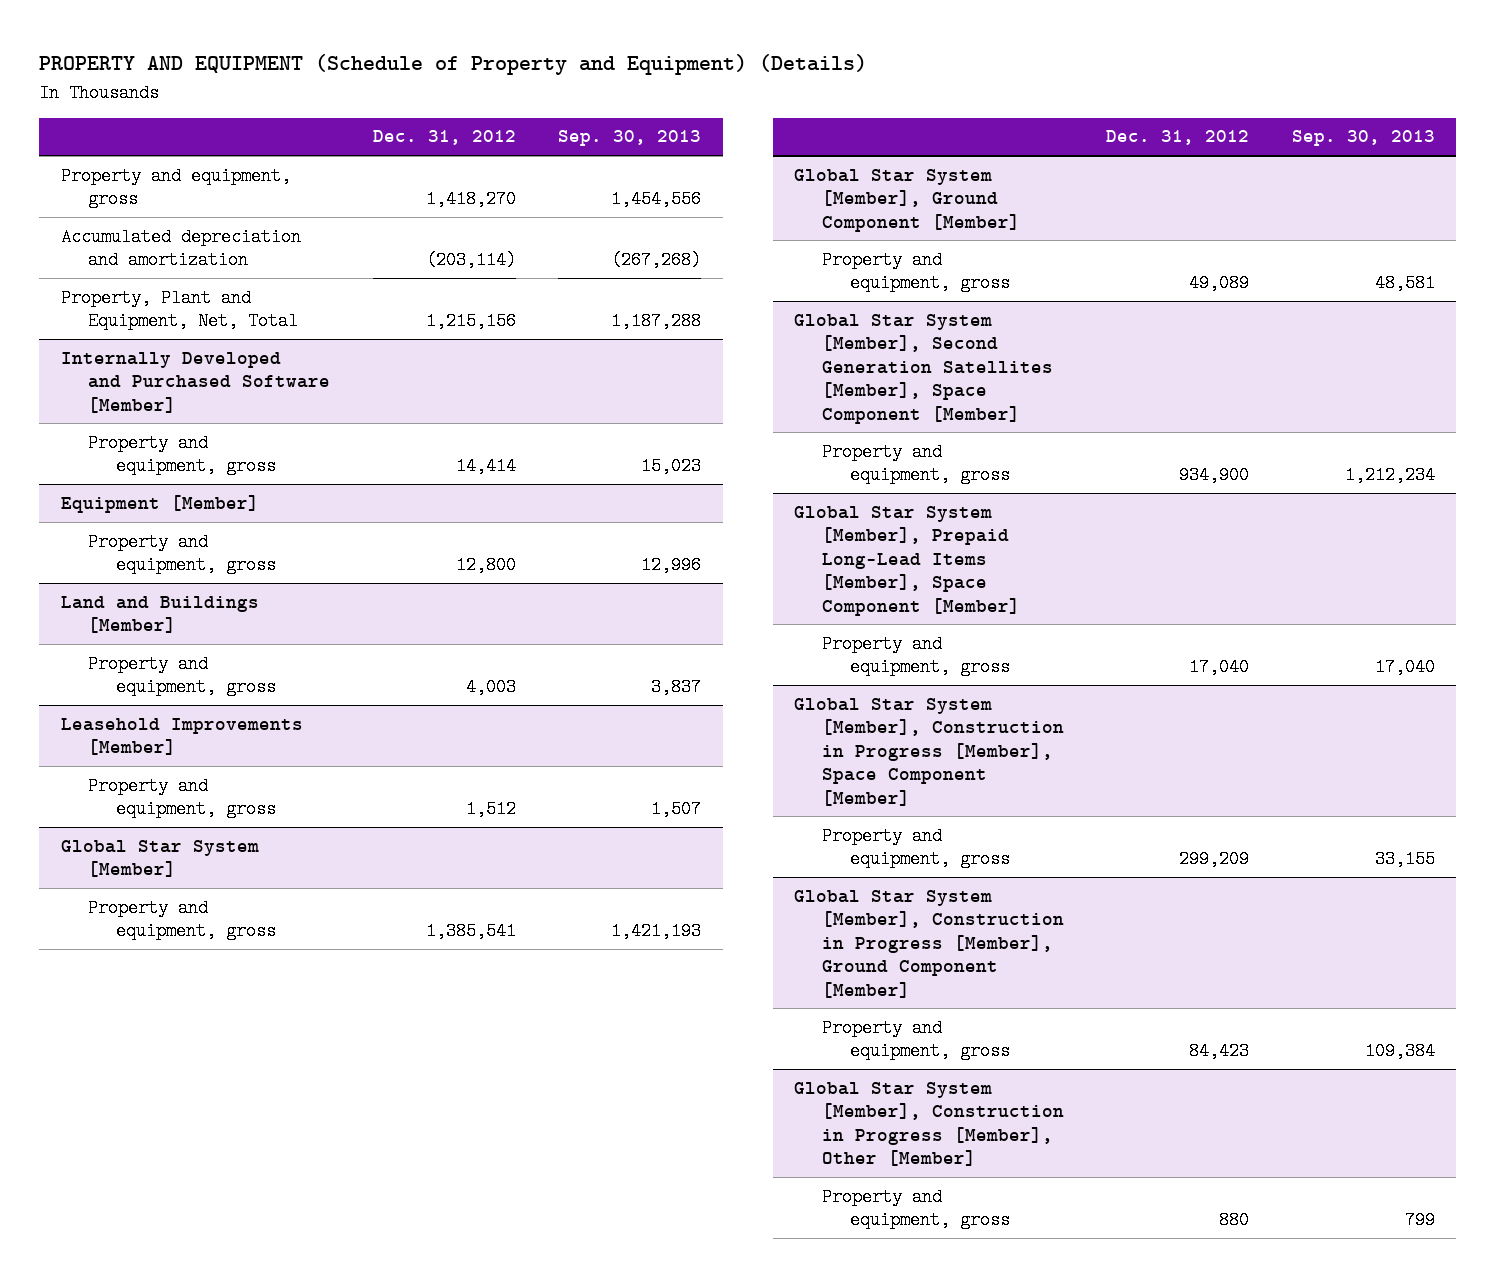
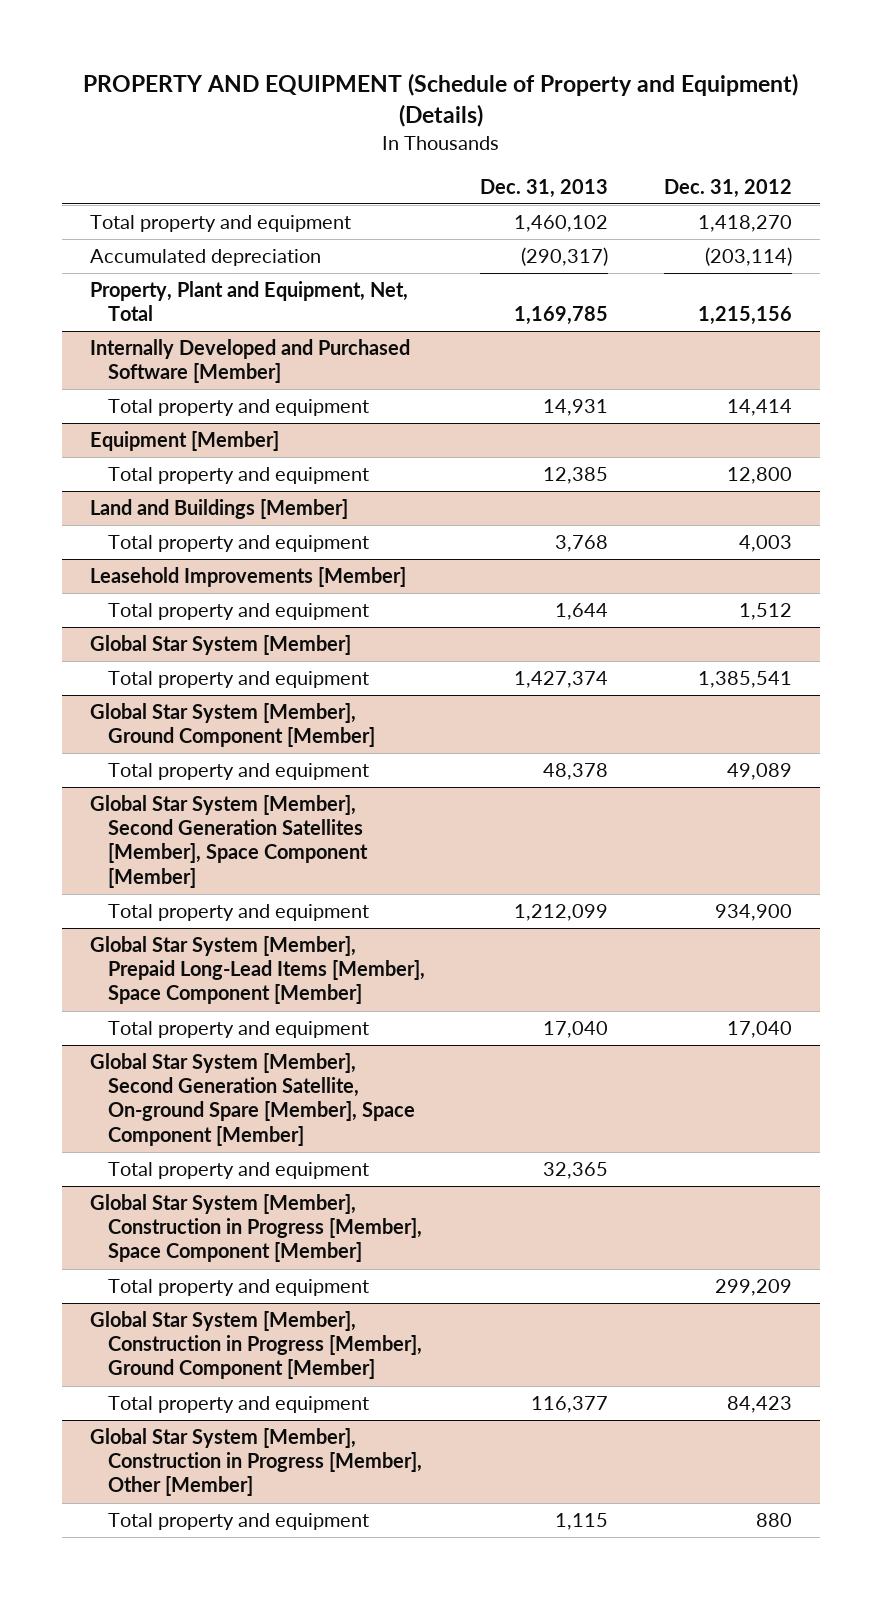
[558,130,702,147] Sep. 30, 2013 -> none
none -> [480,178,609,198] Dec. 31, 2013
[60,166,291,209] Property and equipment, gross -> [89,215,351,233] Total property and equipment
[60,227,301,270] Accumulated depreciation and amortization -> [89,249,321,267] Accumulated depreciation
[88,433,277,476] Property and equipment, gross -> [107,399,369,417] Total property and equipment
[88,532,277,575] Property and equipment, gross -> [107,467,369,485] Total property and equipment
[88,654,277,697] Property and equipment, gross -> [107,535,369,553] Total property and equipment
[88,776,277,819] Property and equipment, gross -> [107,603,369,621] Total property and equipment
[88,898,277,941] Property and equipment, gross -> [107,671,369,689] Total property and equipment
[821,250,1010,293] Property and equipment, gross -> [107,763,369,781] Total property and equipment
[821,442,1010,485] Property and equipment, gross -> [107,904,369,922] Total property and equipment
[821,634,1010,677] Property and equipment, gross -> [107,1021,369,1039] Total property and equipment
none -> [89,1053,415,1146] Global Star System [Member], Second Generation Satellite, On-ground Spare [Member], Space Component [Member]
none -> [107,1162,369,1180] Total property and equipment
[821,826,1010,869] Property and equipment, gross -> [107,1279,369,1297] Total property and equipment
[821,1018,1010,1061] Property and equipment, gross -> [107,1396,369,1414] Total property and equipment
[821,1187,1010,1230] Property and equipment, gross -> [107,1513,369,1531] Total property and equipment

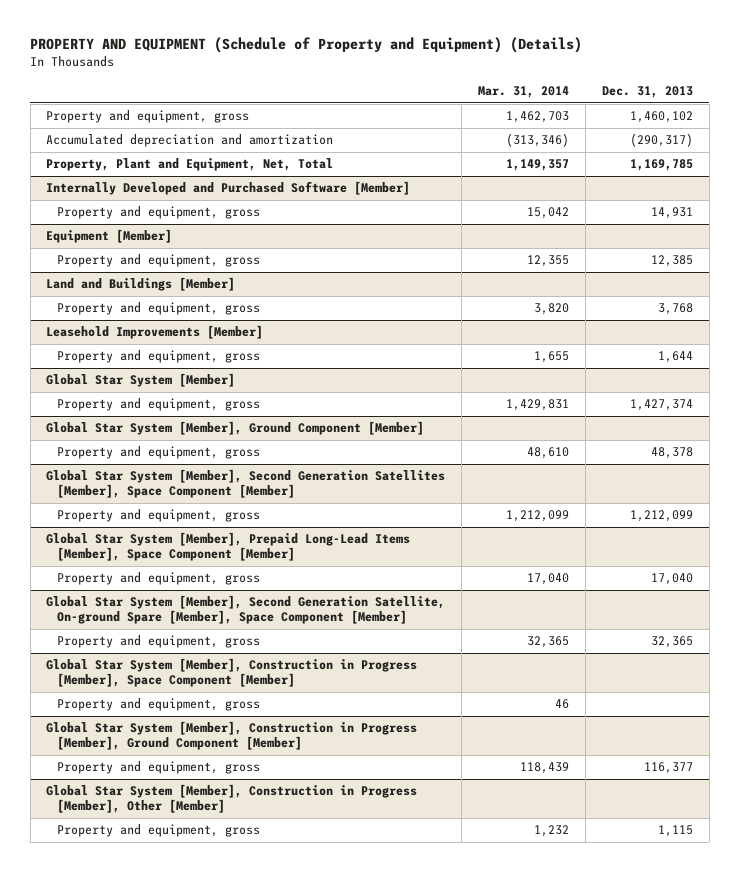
[663,178,792,198] Dec. 31, 2012 -> none
none -> [478,86,570,99] Mar. 31, 2014
[89,215,351,233] Total property and equipment -> [46,110,250,124] Property and equipment, gross
[89,249,321,267] Accumulated depreciation -> [46,134,334,148] Accumulated depreciation and amortization
[107,399,369,417] Total property and equipment -> [57,206,261,220] Property and equipment, gross
[107,467,369,485] Total property and equipment -> [57,254,261,268] Property and equipment, gross
[107,535,369,553] Total property and equipment -> [57,302,261,316] Property and equipment, gross
[107,603,369,621] Total property and equipment -> [57,350,261,364] Property and equipment, gross
[107,671,369,689] Total property and equipment -> [57,398,261,412] Property and equipment, gross
[107,763,369,781] Total property and equipment -> [57,446,261,460] Property and equipment, gross
[107,904,369,922] Total property and equipment -> [57,509,261,523] Property and equipment, gross
[107,1021,369,1039] Total property and equipment -> [57,572,261,586] Property and equipment, gross
[107,1162,369,1180] Total property and equipment -> [57,635,261,649] Property and equipment, gross
[107,1279,369,1297] Total property and equipment -> [57,698,261,712] Property and equipment, gross
[107,1396,369,1414] Total property and equipment -> [57,761,261,775] Property and equipment, gross
[107,1513,369,1531] Total property and equipment -> [57,824,261,838] Property and equipment, gross

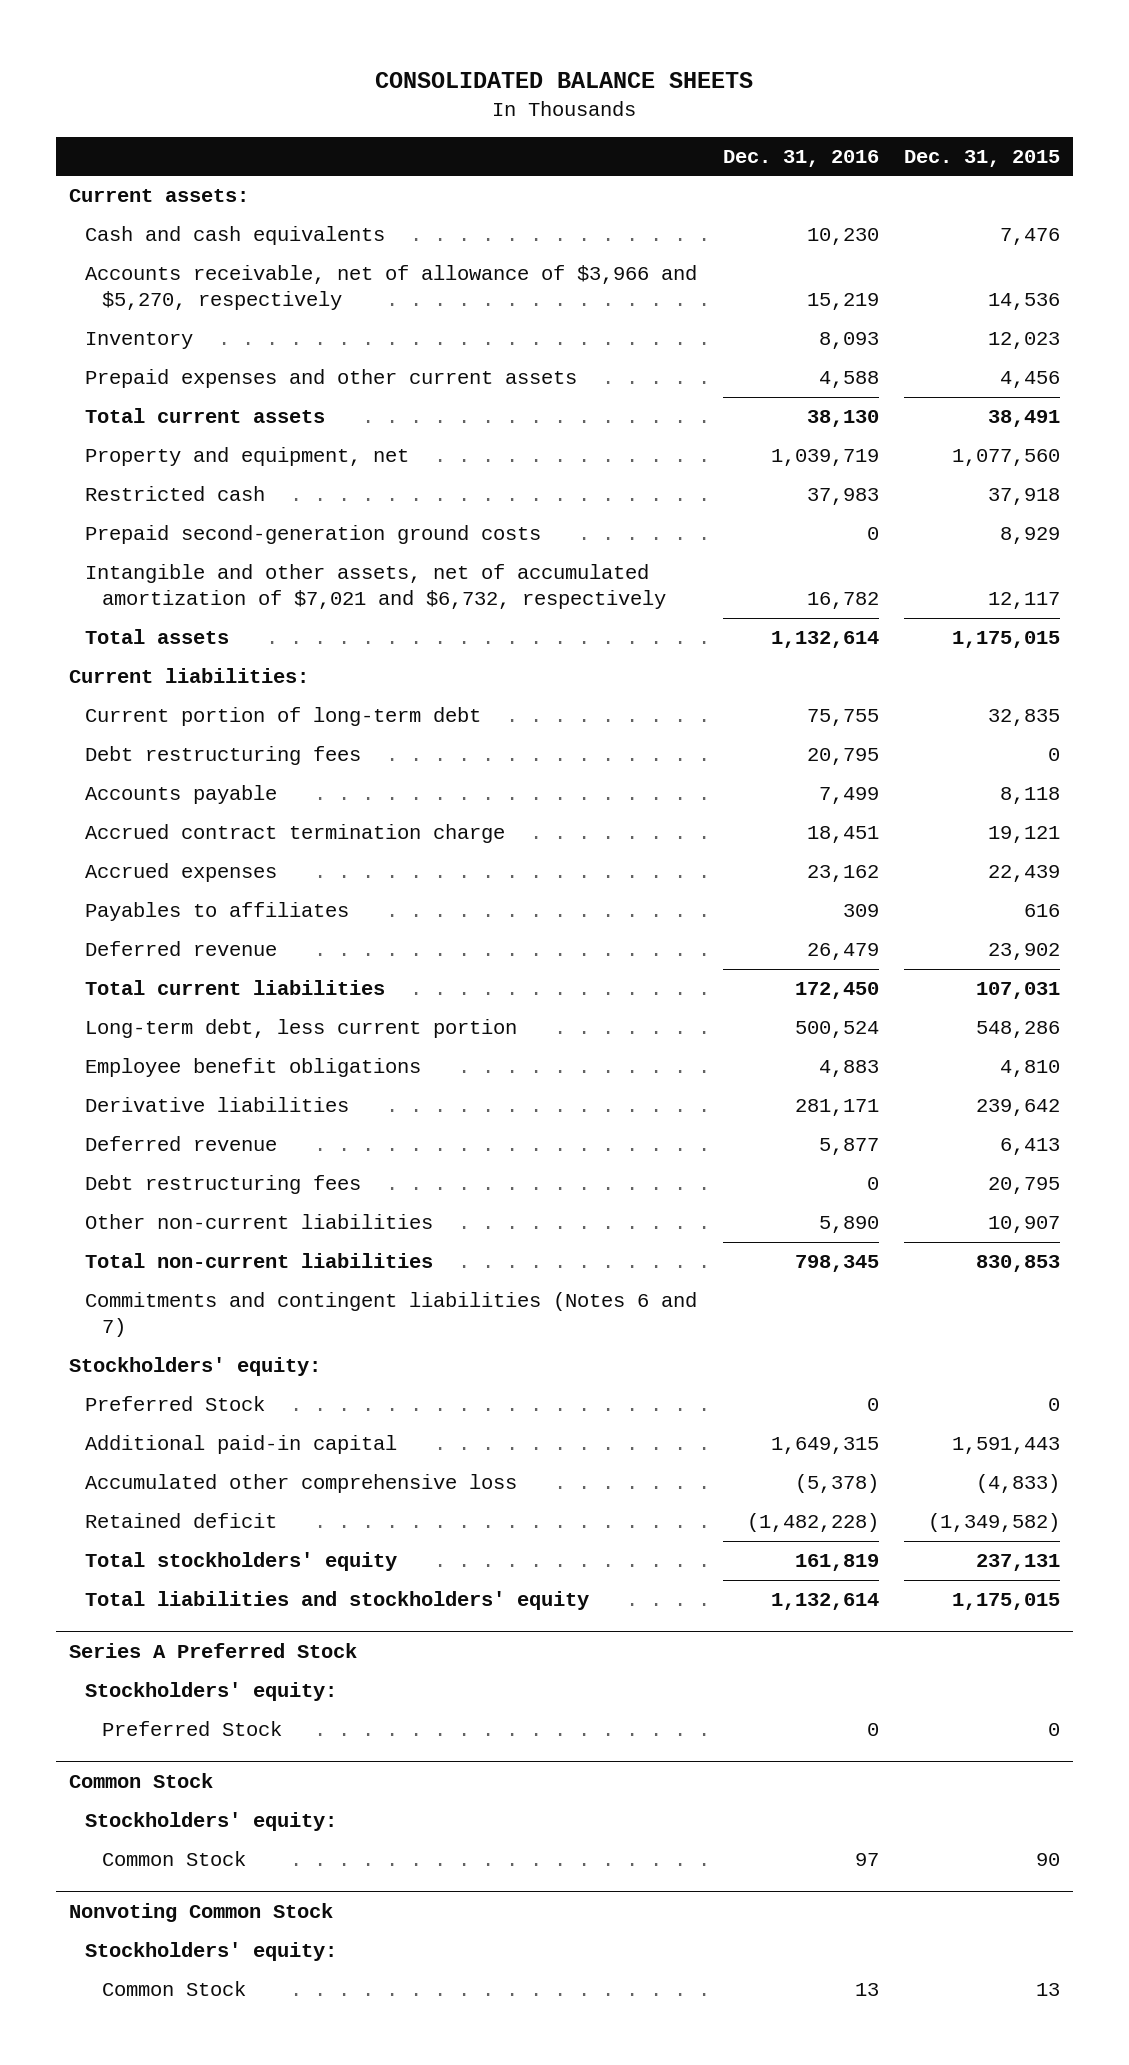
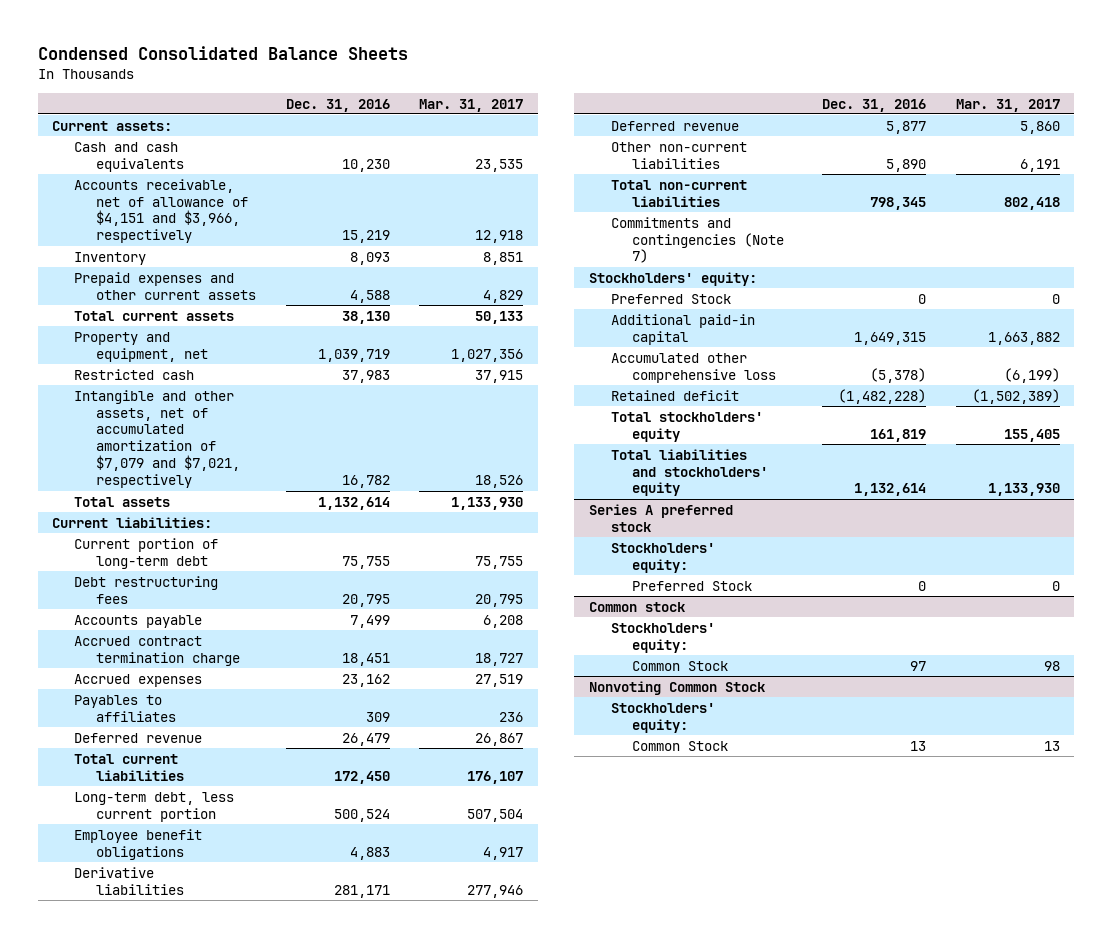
[375,72,754,89] CONSOLIDATED BALANCE SHEETS -> [37,45,408,60] Condensed Consolidated Balance Sheets
[904,149,1061,167] Dec. 31, 2015 -> none
none -> [419,98,524,112] Mar. 31, 2017
[85,265,698,311] Accounts receivable, net of allowance of $3,966 and $5,270, respectively -> [74,178,249,244] Accounts receivable, net of allowance of $4,151 and $3,966, respectively
[85,525,542,545] Prepaid second-generation ground costs -> none
[85,564,666,610] Intangible and other assets, net of accumulated amortization of $7,021 and $6,732, respectively -> [74,389,241,489] Intangible and other assets, net of accumulated amortization of $7,079 and $7,021, respectively
[85,1175,362,1195] Debt restructuring fees -> none
[85,1292,698,1338] Commitments and contingent liabilities (Notes 6 and 7) -> [610,216,785,264] Commitments and contingencies (Note 7)
[68,1643,357,1659] Series A Preferred Stock -> [588,503,733,532] Series A preferred stock
[68,1773,213,1789] Common Stock -> [588,601,685,612] Common stock

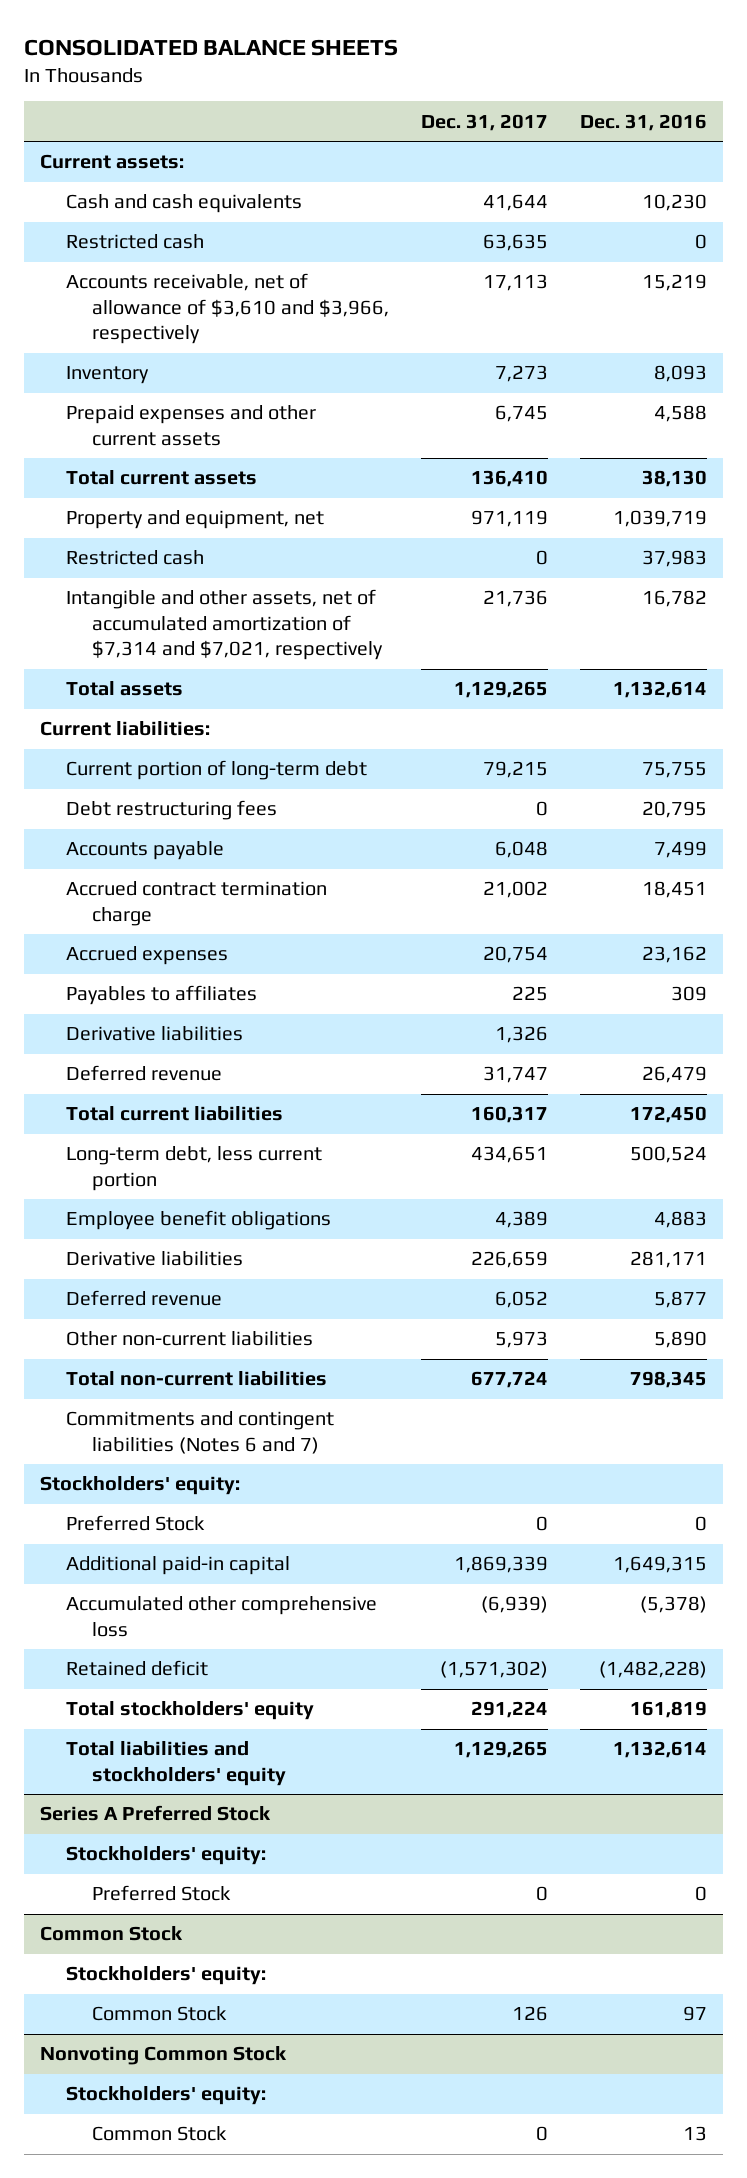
[37,45,408,60] Condensed Consolidated Balance Sheets -> [24,38,399,56] CONSOLIDATED BALANCE SHEETS
[419,98,524,112] Mar. 31, 2017 -> none
none -> [420,113,548,131] Dec. 31, 2017
none -> [65,234,204,250] Restricted cash
[74,178,249,244] Accounts receivable, net of allowance of $4,151 and $3,966, respectively -> [65,273,389,345] Accounts receivable, net of allowance of $3,610 and $3,966, respectively
[74,389,241,489] Intangible and other assets, net of accumulated amortization of $7,079 and $7,021, respectively -> [65,589,383,661] Intangible and other assets, net of accumulated amortization of $7,314 and $7,021, respectively
none -> [65,1026,243,1042] Derivative liabilities
[610,216,785,264] Commitments and contingencies (Note 7) -> [65,1411,334,1454] Commitments and contingent liabilities (Notes 6 and 7)
[588,503,733,532] Series A preferred stock -> [40,1805,272,1822] Series A Preferred Stock
[588,601,685,612] Common stock -> [40,1926,184,1942] Common Stock

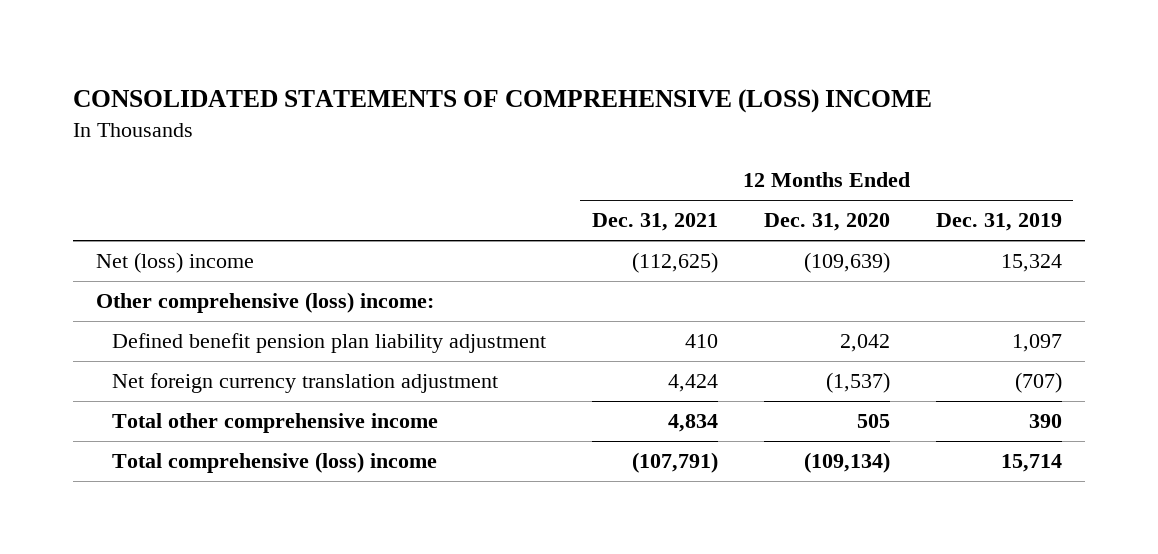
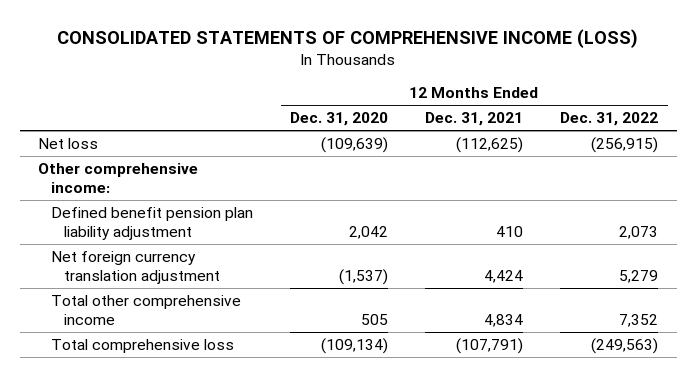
[73,89,933,114] CONSOLIDATED STATEMENTS OF COMPREHENSIVE (LOSS) INCOME -> [57,28,639,48] CONSOLIDATED STATEMENTS OF COMPREHENSIVE INCOME (LOSS)
[935,213,1062,232] Dec. 31, 2019 -> none
none -> [560,112,659,127] Dec. 31, 2022
[96,252,255,274] Net (loss) income -> [38,138,99,150] Net loss
[96,292,435,314] Other comprehensive (loss) income: -> [38,163,199,193] Other comprehensive income:
[111,452,437,474] Total comprehensive (loss) income -> [51,339,235,354] Total comprehensive loss

